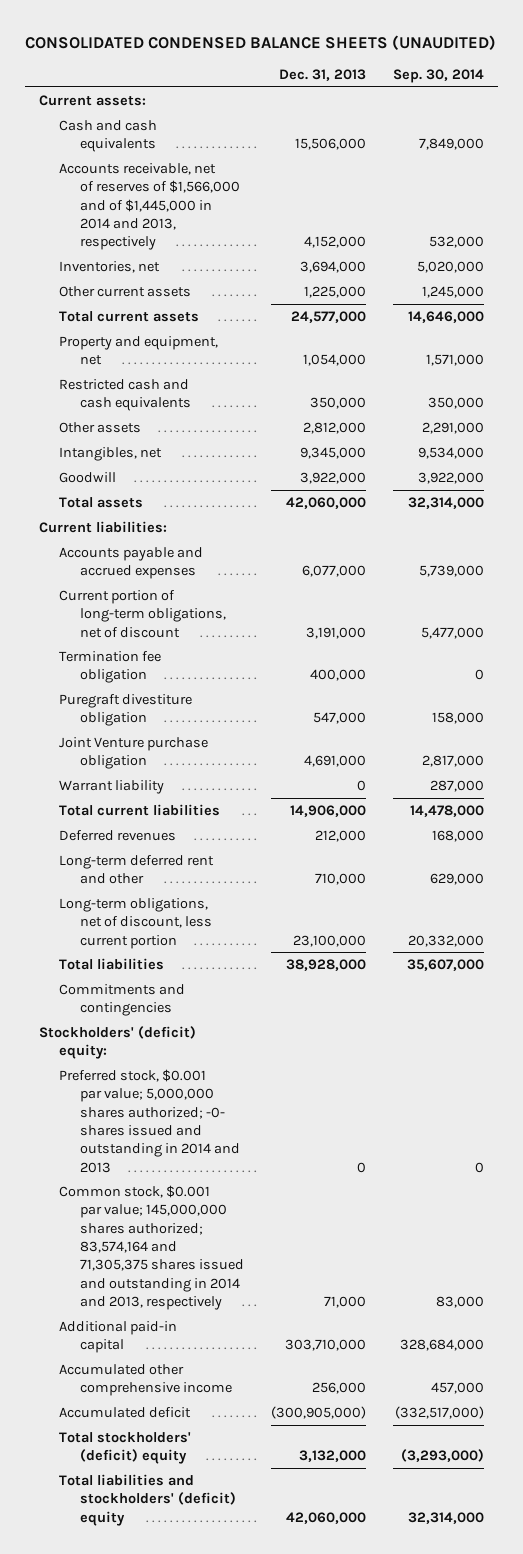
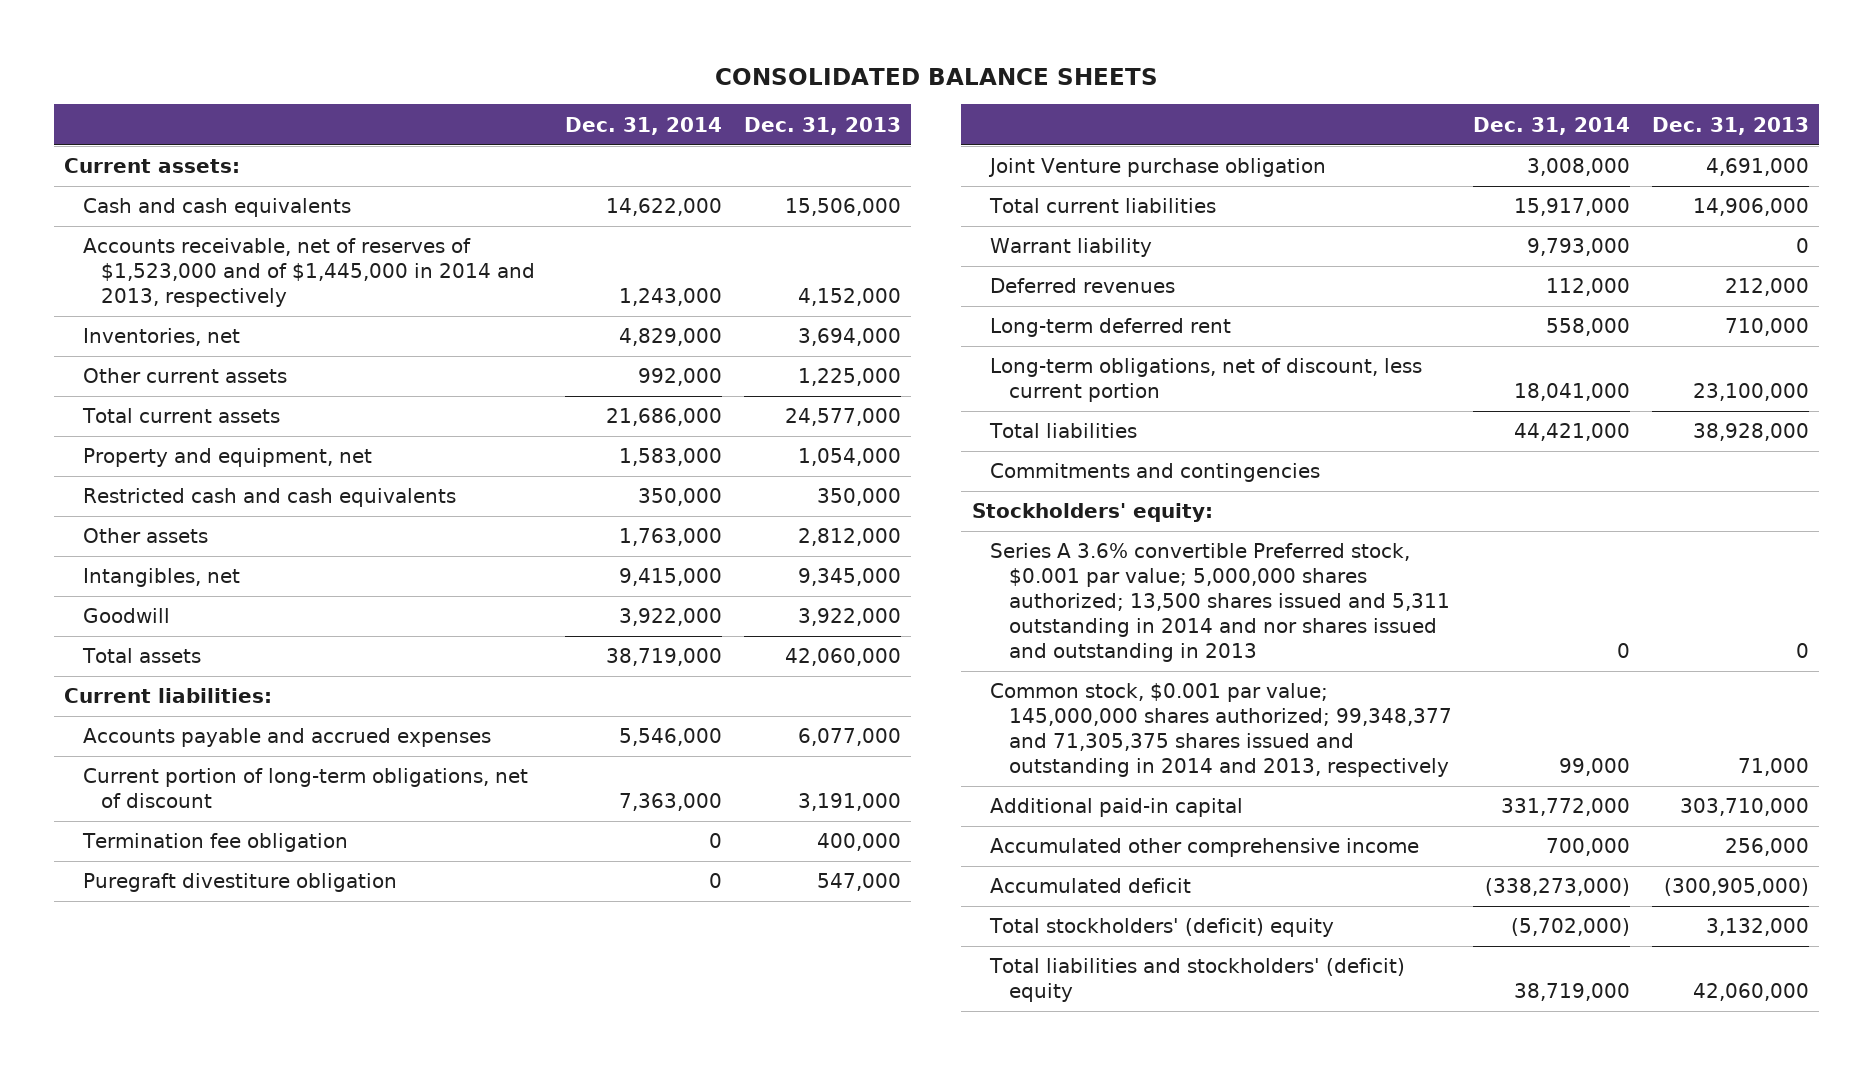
[25,34,497,50] CONSOLIDATED CONDENSED BALANCE SHEETS (UNAUDITED) -> [715,67,1159,85] CONSOLIDATED BALANCE SHEETS
[393,69,485,84] Sep. 30, 2014 -> none
none -> [565,116,723,135] Dec. 31, 2014
[59,162,240,251] Accounts receivable, net of reserves of $1,566,000 and of $1,445,000 in 2014 and 2013, respectively -> [82,238,535,308] Accounts receivable, net of reserves of $1,523,000 and of $1,445,000 in 2014 and 2013, respectively
[59,779,165,794] Warrant liability -> [990,238,1153,258] Warrant liability
[59,854,215,885] Long-term deferred rent and other -> [990,318,1232,338] Long-term deferred rent
[38,1025,196,1060] Stockholders' (deficit) equity: -> [972,503,1214,523] Stockholders' equity:
[59,1068,240,1173] Preferred stock, $0.001 par value; 5,000,000 shares authorized; -0- shares issued and outstanding in 2014 and 2013 -> [990,543,1450,663] Series A 3.6% convertible Preferred stock, $0.001 par value; 5,000,000 shares authorized; 13,500 shares issued and 5,311 outstanding in 2014 and nor shares issued and outstanding in 2013
[59,1184,244,1310] Common stock, $0.001 par value; 145,000,000 shares authorized; 83,574,164 and 71,305,375 shares issued and outstanding in 2014 and 2013, respectively -> [990,683,1452,778] Common stock, $0.001 par value; 145,000,000 shares authorized; 99,348,377 and 71,305,375 shares issued and outstanding in 2014 and 2013, respectively

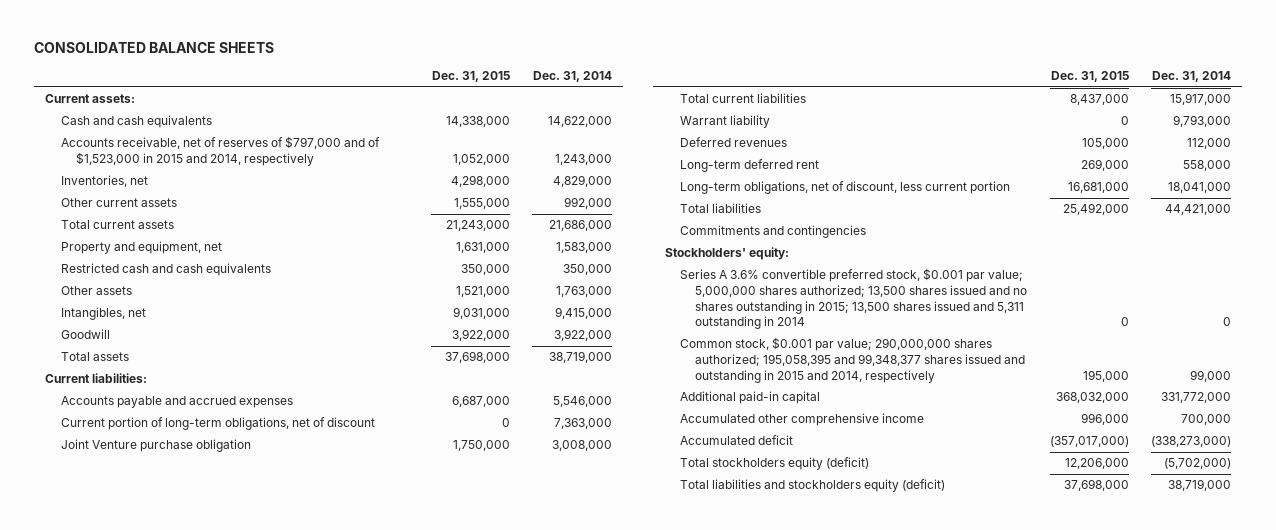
[743,116,901,135] Dec. 31, 2013 -> none
none -> [431,71,510,83] Dec. 31, 2015
[82,238,535,308] Accounts receivable, net of reserves of $1,523,000 and of $1,445,000 in 2014 and 2013, respectively -> [60,136,380,167] Accounts receivable, net of reserves of $797,000 and of $1,523,000 in 2015 and 2014, respectively
[81,833,348,853] Termination fee obligation -> none
[82,873,397,893] Puregraft divestiture obligation -> none
[990,543,1450,663] Series A 3.6% convertible Preferred stock, $0.001 par value; 5,000,000 shares authorized; 13,500 shares issued and 5,311 outstanding in 2014 and nor shares issued and outstanding in 2013 -> [679,268,1028,330] Series A 3.6% convertible preferred stock, $0.001 par value; 5,000,000 shares authorized; 13,500 shares issued and no shares outstanding in 2015; 13,500 shares issued and 5,311 outstanding in 2014
[990,683,1452,778] Common stock, $0.001 par value; 145,000,000 shares authorized; 99,348,377 and 71,305,375 shares issued and outstanding in 2014 and 2013, respectively -> [679,337,1026,383] Common stock, $0.001 par value; 290,000,000 shares authorized; 195,058,395 and 99,348,377 shares issued and outstanding in 2015 and 2014, respectively
[989,918,1335,938] Total stockholders' (deficit) equity -> [679,457,869,471] Total stockholders equity (deficit)
[989,958,1406,1003] Total liabilities and stockholders' (deficit) equity -> [679,479,945,493] Total liabilities and stockholders equity (deficit)

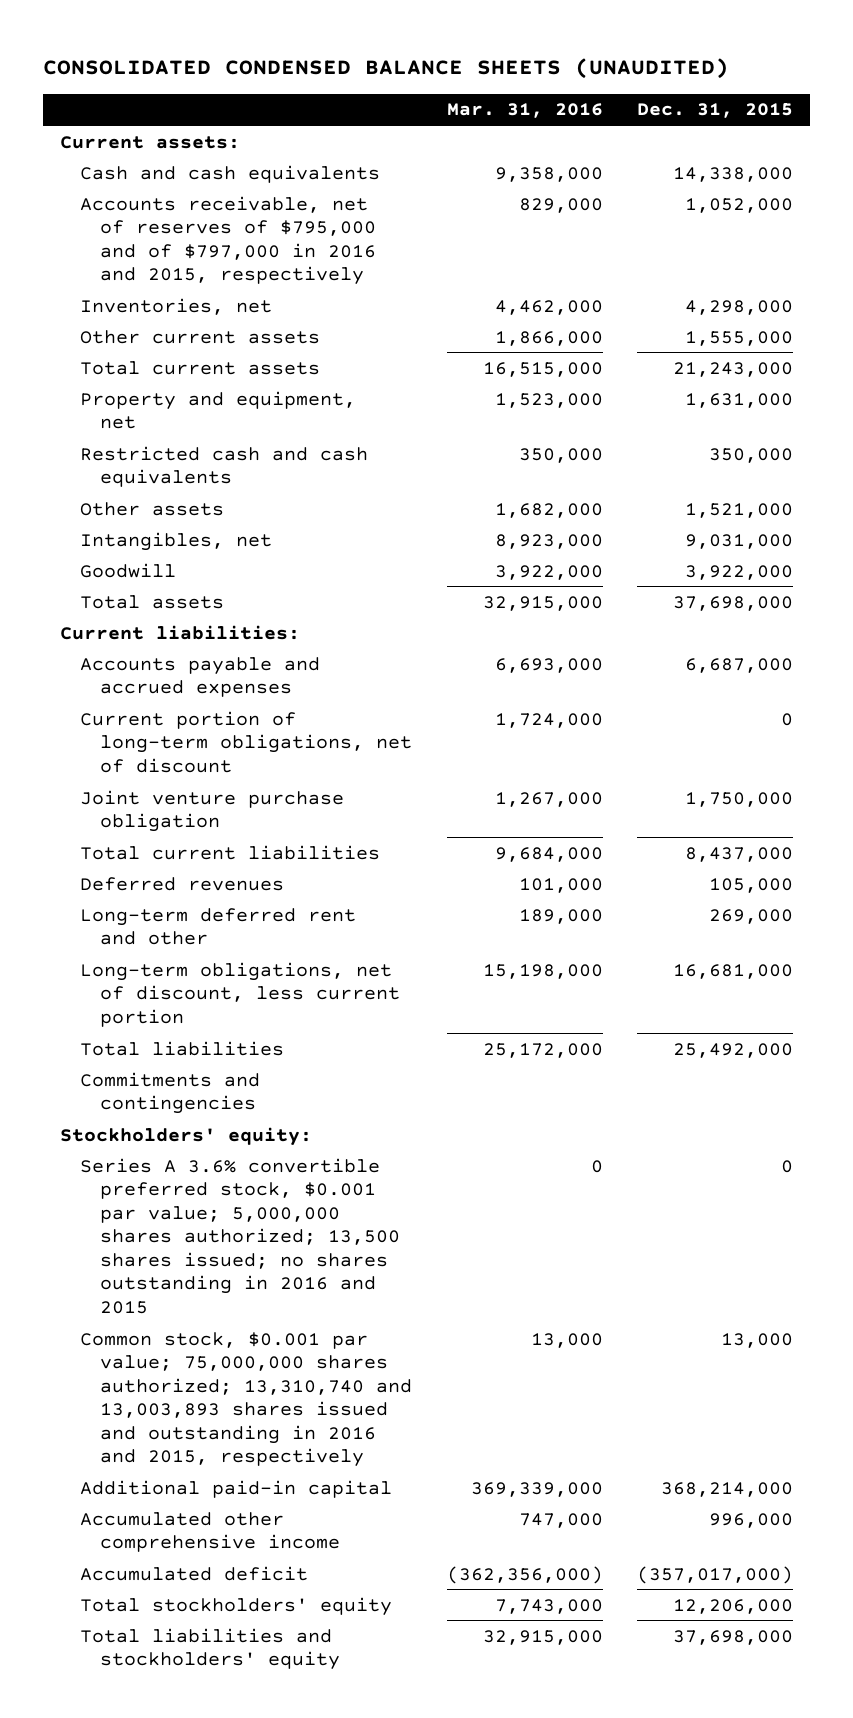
[34,41,275,53] CONSOLIDATED BALANCE SHEETS -> [42,57,729,79] CONSOLIDATED CONDENSED BALANCE SHEETS (UNAUDITED)
[532,71,612,83] Dec. 31, 2014 -> none
none -> [446,103,603,119] Mar. 31, 2016
[60,136,380,167] Accounts receivable, net of reserves of $797,000 and of $1,523,000 in 2015 and 2014, respectively -> [79,195,377,286] Accounts receivable, net of reserves of $795,000 and of $797,000 in 2016 and 2015, respectively
[60,439,251,453] Joint Venture purchase obligation -> [79,789,344,833] Joint venture purchase obligation
[679,115,770,129] Warrant liability -> none
[679,159,819,173] Long-term deferred rent -> [79,907,356,946] Long-term deferred rent and other
[679,268,1028,330] Series A 3.6% convertible preferred stock, $0.001 par value; 5,000,000 shares authorized; 13,500 shares issued and no shares outstanding in 2015; 13,500 shares issued and 5,311 outstanding in 2014 -> [79,1157,401,1315] Series A 3.6% convertible preferred stock, $0.001 par value; 5,000,000 shares authorized; 13,500 shares issued; no shares outstanding in 2016 and 2015
[679,337,1026,383] Common stock, $0.001 par value; 290,000,000 shares authorized; 195,058,395 and 99,348,377 shares issued and outstanding in 2015 and 2014, respectively -> [79,1331,413,1468] Common stock, $0.001 par value; 75,000,000 shares authorized; 13,310,740 and 13,003,893 shares issued and outstanding in 2016 and 2015, respectively
[1082,369,1129,382] 195,000 -> [720,1332,793,1348] 13,000
[1055,392,1129,404] 368,032,000 -> [660,1481,793,1497] 368,214,000
[679,457,869,471] Total stockholders equity (deficit) -> [79,1596,392,1616] Total stockholders' equity
[679,479,945,493] Total liabilities and stockholders equity (deficit) -> [79,1627,341,1671] Total liabilities and stockholders' equity

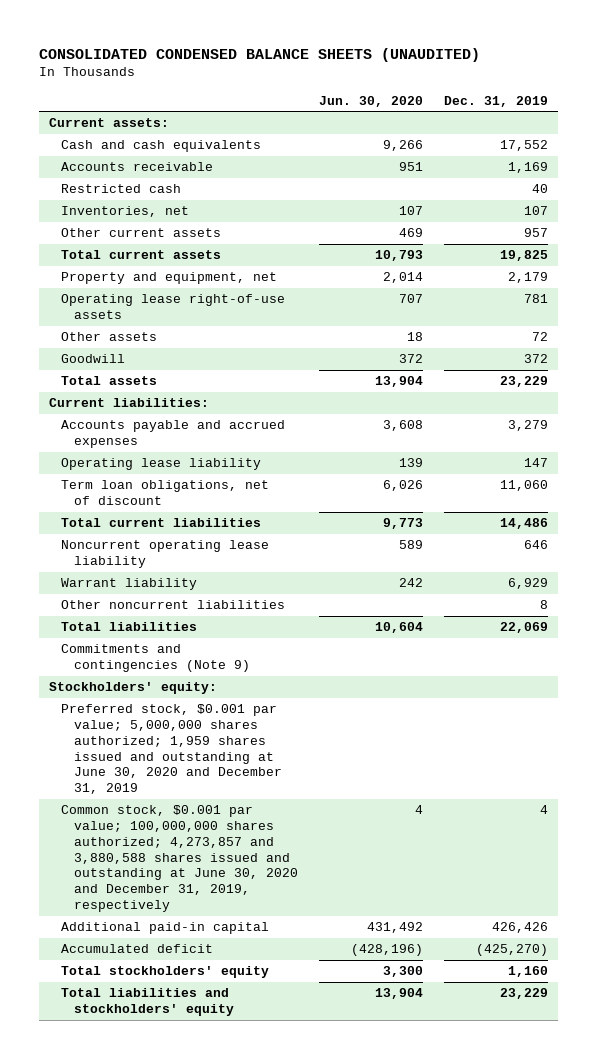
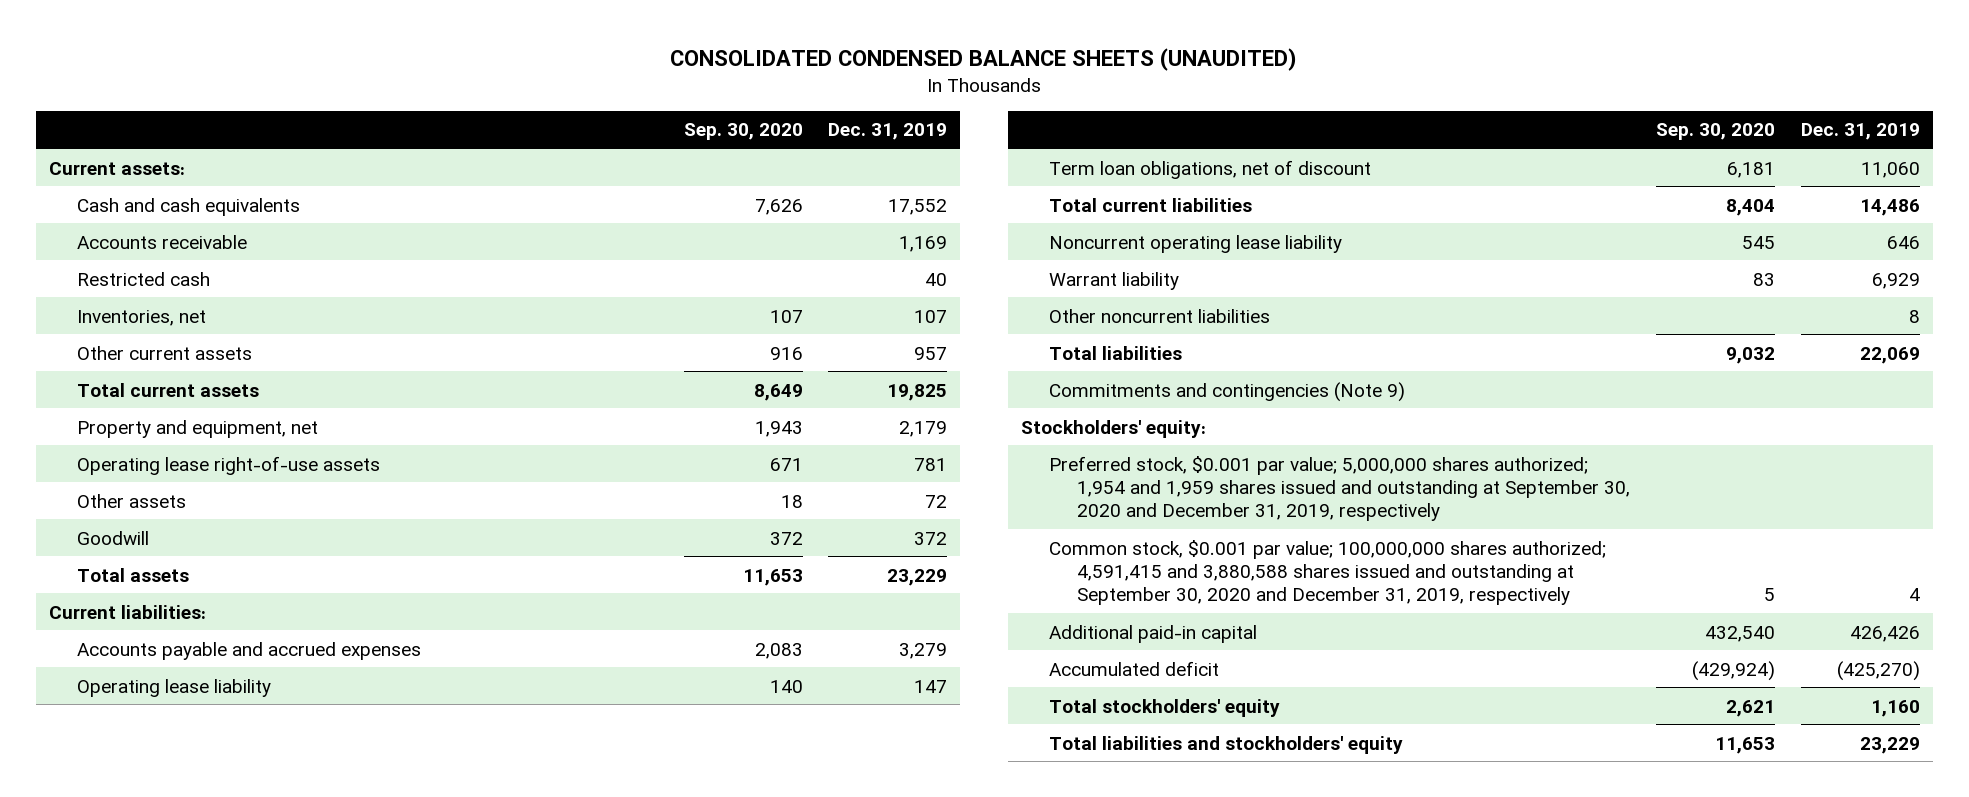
[318,95,423,107] Jun. 30, 2020 -> none
none -> [683,123,803,141] Sep. 30, 2020
[61,704,282,795] Preferred stock, $0.001 par value; 5,000,000 shares authorized; 1,959 shares issued and outstanding at June 30, 2020 and December 31, 2019 -> [1048,455,1630,521] Preferred stock, $0.001 par value; 5,000,000 shares authorized; 1,954 and 1,959 shares issued and outstanding at September 30, 2020 and December 31, 2019, respectively
[61,805,298,913] Common stock, $0.001 par value; 100,000,000 shares authorized; 4,273,857 and 3,880,588 shares issued and outstanding at June 30, 2020 and December 31, 2019, respectively -> [1048,539,1606,605] Common stock, $0.001 par value; 100,000,000 shares authorized; 4,591,415 and 3,880,588 shares issued and outstanding at September 30, 2020 and December 31, 2019, respectively

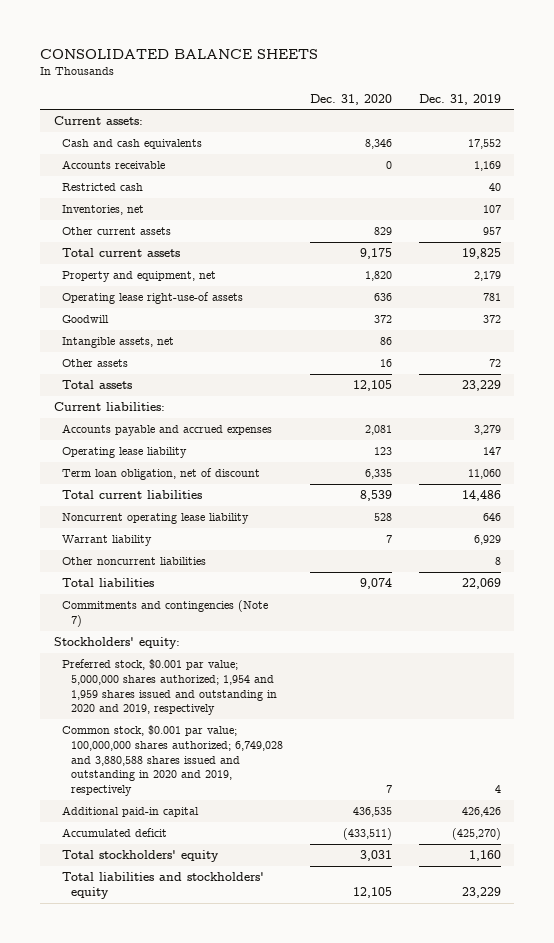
[670,47,1298,71] CONSOLIDATED CONDENSED BALANCE SHEETS (UNAUDITED) -> [40,48,319,59] CONSOLIDATED BALANCE SHEETS
[683,123,803,141] Sep. 30, 2020 -> none
none -> [309,93,392,105] Dec. 31, 2020
[76,455,380,475] Operating lease right-of-use assets -> [62,292,244,305] Operating lease right-use-of assets
none -> [62,337,175,349] Intangible assets, net
[76,493,186,508] Other assets -> [62,359,129,368] Other assets
[1048,159,1371,179] Term loan obligations, net of discount -> [62,468,261,481] Term loan obligation, net of discount
[1048,381,1405,402] Commitments and contingencies (Note 9) -> [62,600,269,627] Commitments and contingencies (Note 7)
[1048,455,1630,521] Preferred stock, $0.001 par value; 5,000,000 shares authorized; 1,954 and 1,959 shares issued and outstanding at September 30, 2020 and December 31, 2019, respectively -> [62,659,278,716] Preferred stock, $0.001 par value; 5,000,000 shares authorized; 1,954 and 1,959 shares issued and outstanding in 2020 and 2019, respectively
[1048,539,1606,605] Common stock, $0.001 par value; 100,000,000 shares authorized; 4,591,415 and 3,880,588 shares issued and outstanding at September 30, 2020 and December 31, 2019, respectively -> [62,725,284,797] Common stock, $0.001 par value; 100,000,000 shares authorized; 6,749,028 and 3,880,588 shares issued and outstanding in 2020 and 2019, respectively

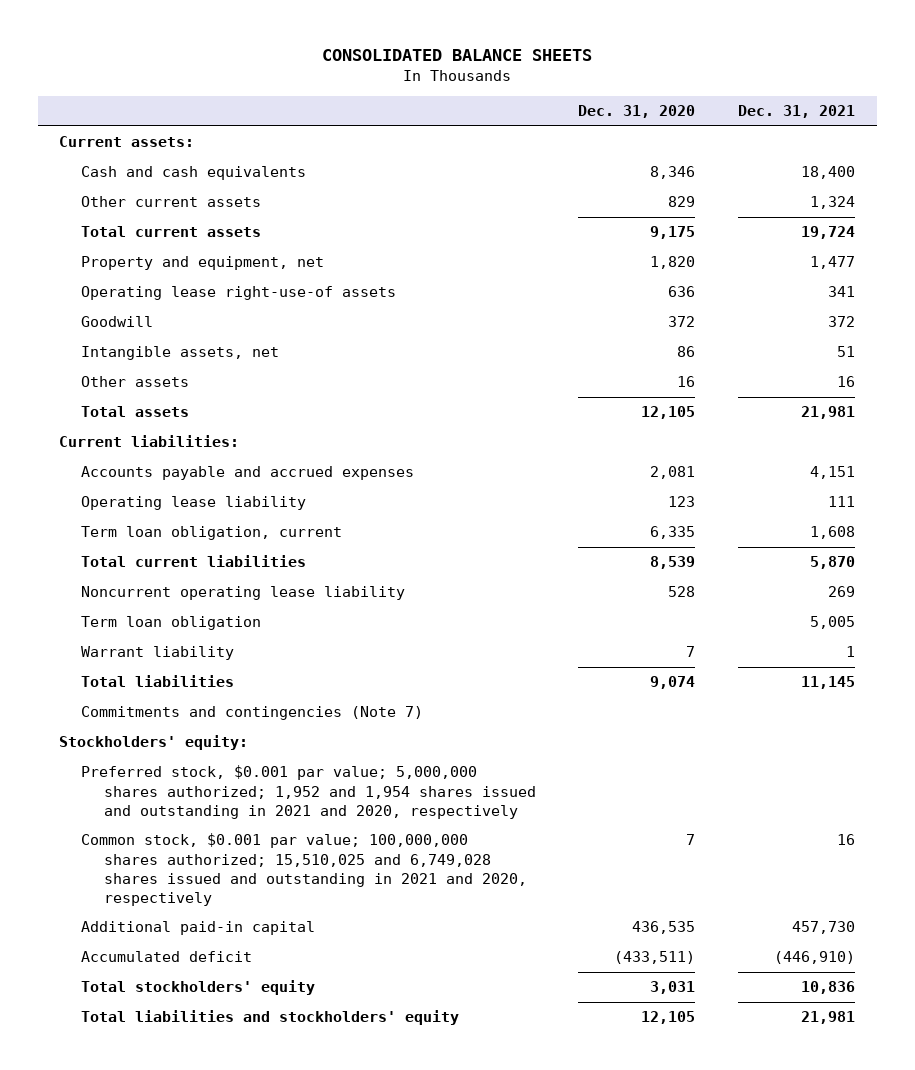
[418,93,501,105] Dec. 31, 2019 -> none
none -> [738,105,856,119] Dec. 31, 2021
[62,160,166,170] Accounts receivable -> none
[62,183,144,192] Restricted cash -> none
[62,205,145,216] Inventories, net -> none
[62,468,261,481] Term loan obligation, net of discount -> [81,526,343,541] Term loan obligation, current
none -> [81,616,262,631] Term loan obligation
[62,557,207,566] Other noncurrent liabilities -> none
[62,659,278,716] Preferred stock, $0.001 par value; 5,000,000 shares authorized; 1,954 and 1,959 shares issued and outstanding in 2020 and 2019, respectively -> [81,765,536,819] Preferred stock, $0.001 par value; 5,000,000 shares authorized; 1,952 and 1,954 shares issued and outstanding in 2021 and 2020, respectively
[62,725,284,797] Common stock, $0.001 par value; 100,000,000 shares authorized; 6,749,028 and 3,880,588 shares issued and outstanding in 2020 and 2019, respectively -> [81,833,527,906] Common stock, $0.001 par value; 100,000,000 shares authorized; 15,510,025 and 6,749,028 shares issued and outstanding in 2021 and 2020, respectively

